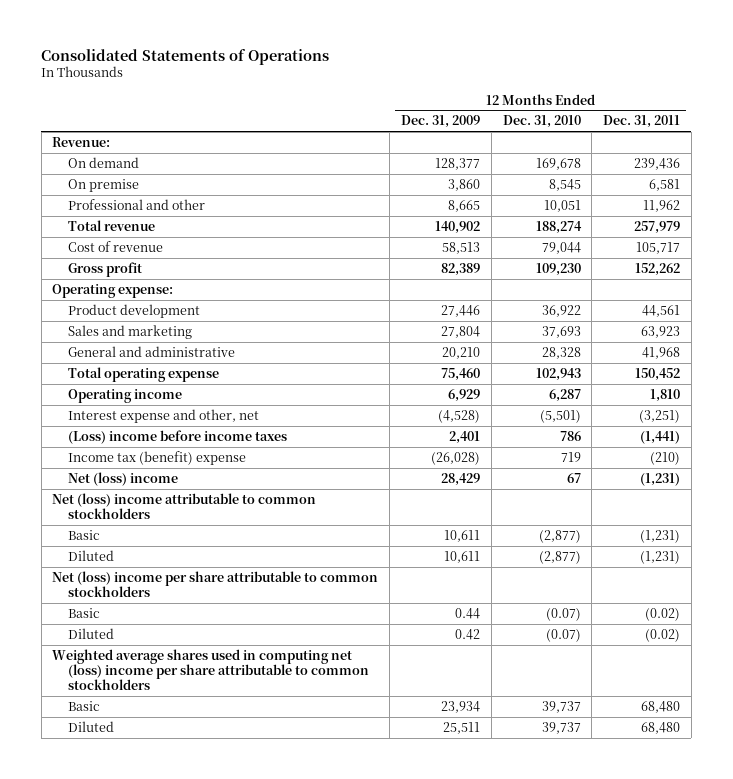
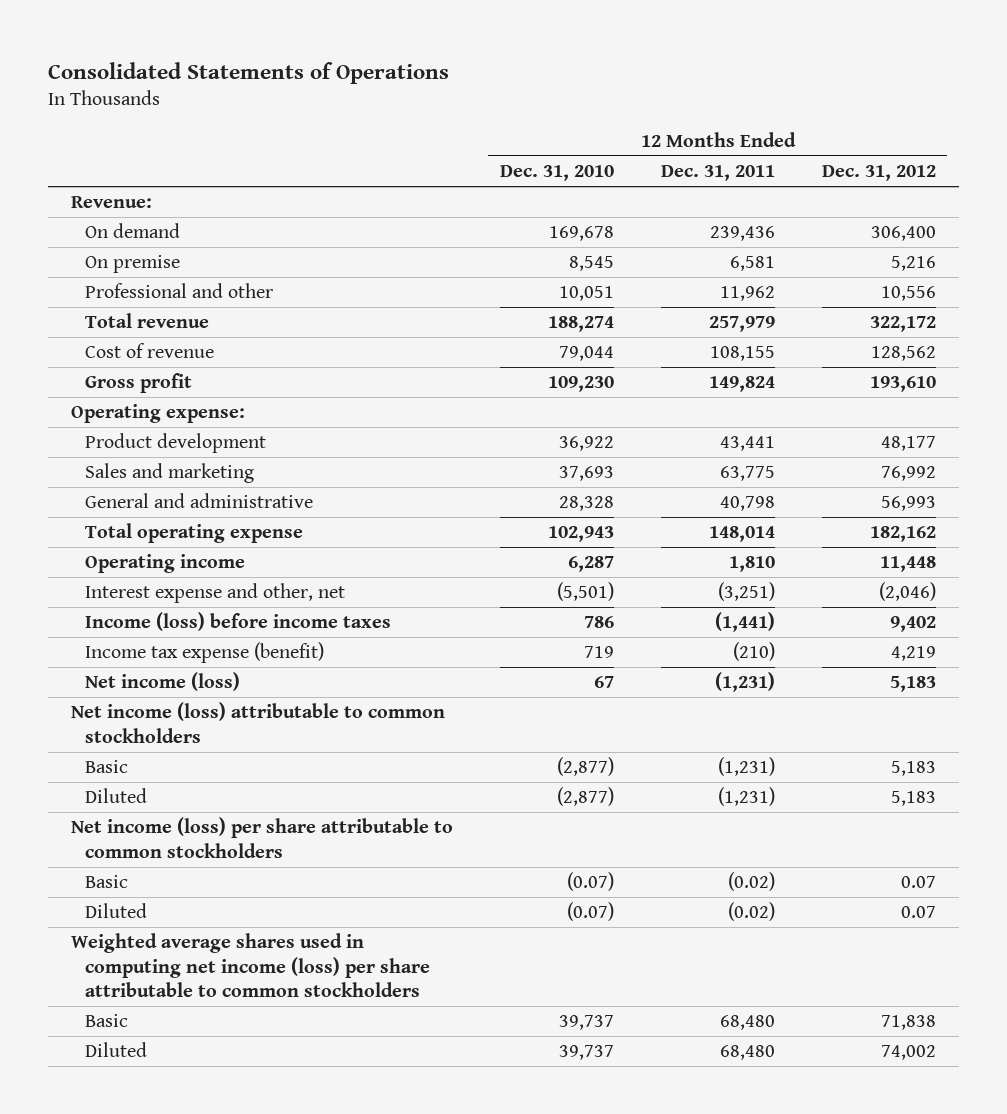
[401,115,481,129] Dec. 31, 2009 -> none
none -> [821,164,936,181] Dec. 31, 2012
[636,241,681,254] 105,717 -> [709,346,775,362] 108,155
[635,262,681,276] 152,262 -> [708,376,775,393] 149,824
[642,304,681,317] 44,561 -> [719,436,775,452] 43,441
[641,325,681,338] 63,923 -> [719,466,775,482] 63,775
[642,346,681,359] 41,968 -> [719,496,775,512] 40,798
[635,367,681,381] 150,452 -> [708,526,775,543] 148,014
[68,429,288,444] (Loss) income before income taxes -> [85,612,392,632] Income (loss) before income taxes
[68,450,247,465] Income tax (benefit) expense -> [85,642,325,664] Income tax expense (benefit)
[68,471,179,486] Net (loss) income -> [85,672,241,692] Net income (loss)
[52,492,317,520] Net (loss) income attributable to common stockholders -> [71,702,446,743] Net income (loss) attributable to common stockholders
[52,570,379,598] Net (loss) income per share attributable to common stockholders -> [71,817,454,858] Net income (loss) per share attributable to common stockholders
[52,648,370,691] Weighted average shares used in computing net (loss) income per share attributable to common stockholders -> [71,933,431,998] Weighted average shares used in computing net income (loss) per share attributable to common stockholders

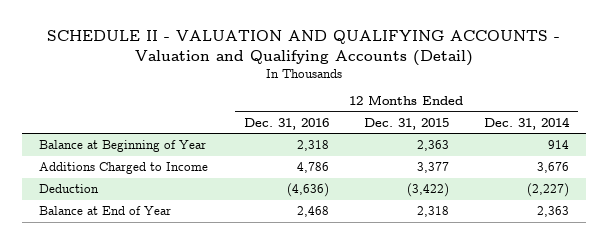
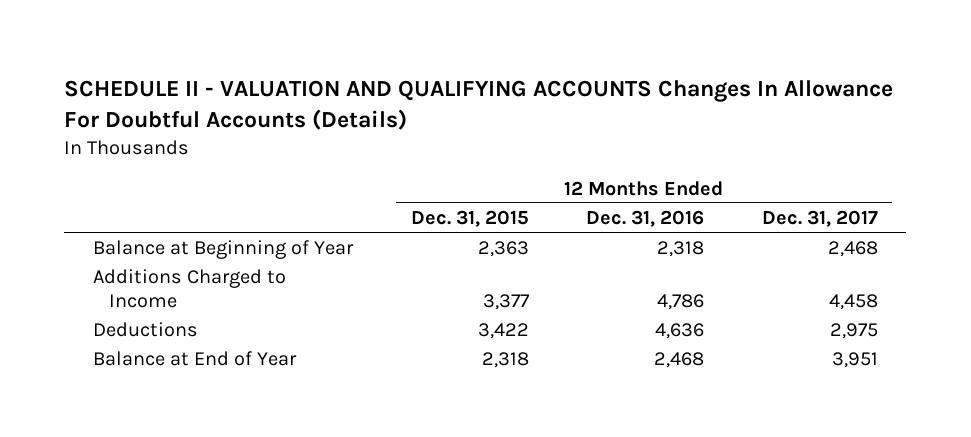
[47,30,561,66] SCHEDULE II - VALUATION AND QUALIFYING ACCOUNTS - Valuation and Qualifying Accounts (Detail) -> [64,79,894,130] SCHEDULE II - VALUATION AND QUALIFYING ACCOUNTS Changes In Allowance For Doubtful Accounts (Details)
[483,116,570,130] Dec. 31, 2014 -> none
none -> [761,209,878,227] Dec. 31, 2017
[39,184,100,194] Deduction -> [93,321,199,337] Deductions
[286,183,329,198] (4,636) -> [655,322,705,339] 4,636
[406,183,449,198] (3,422) -> [477,322,529,339] 3,422

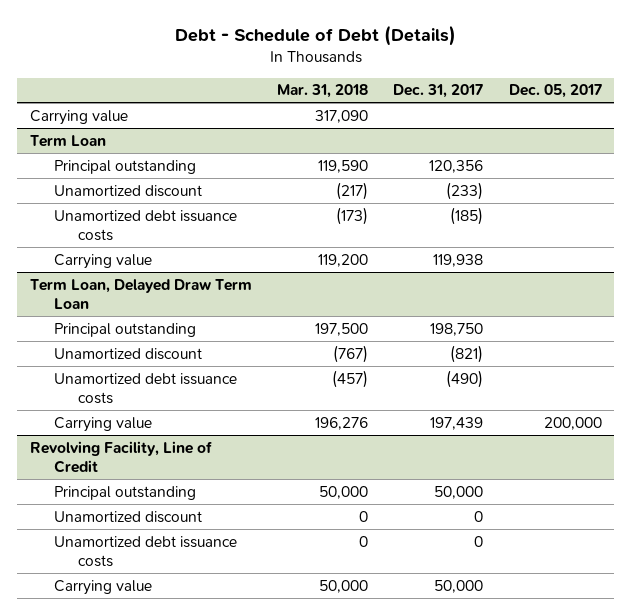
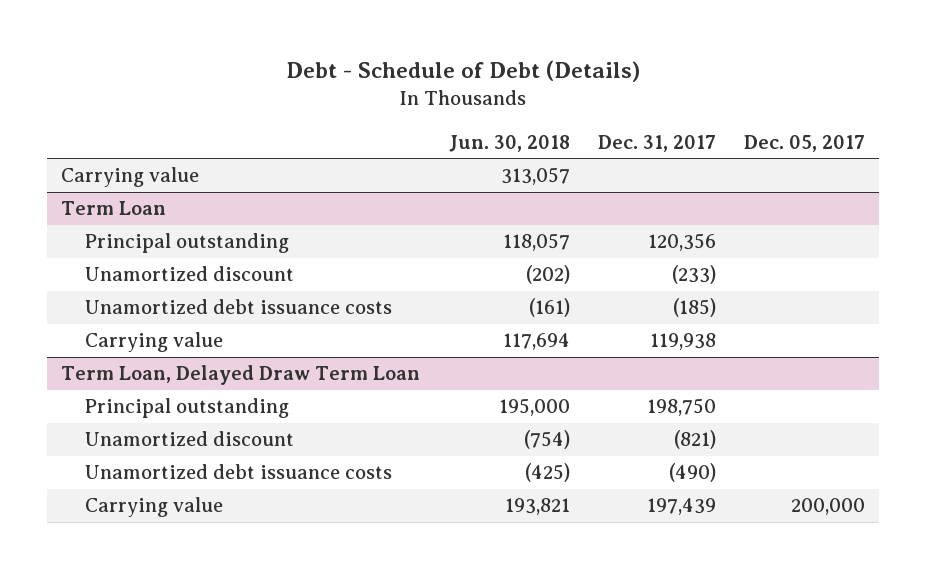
[276,84,368,99] Mar. 31, 2018 -> none
none -> [448,134,570,152] Jun. 30, 2018
[29,440,212,473] Revolving Facility, Line of Credit -> none
[53,485,196,500] Principal outstanding -> none
[53,510,202,523] Unamortized discount -> none
[53,535,237,567] Unamortized debt issuance costs -> none
[53,579,152,595] Carrying value -> none

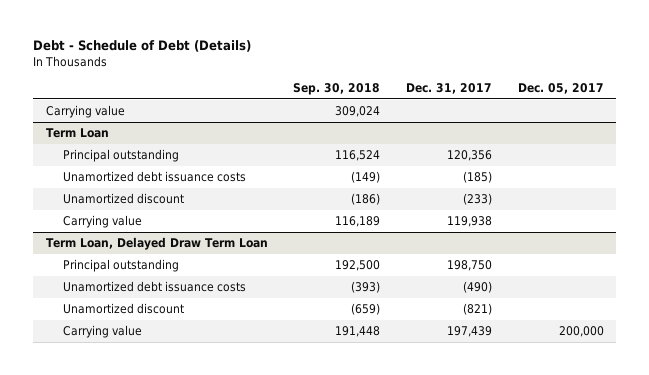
[448,134,570,152] Jun. 30, 2018 -> none
none -> [293,82,381,95] Sep. 30, 2018
[85,266,295,282] Unamortized discount -> [62,192,184,204] Unamortized discount
[85,431,295,447] Unamortized discount -> [62,302,184,314] Unamortized discount

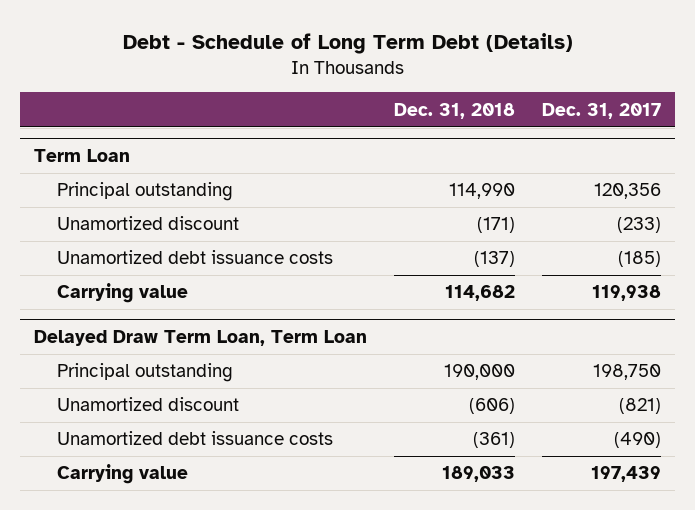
[32,40,251,53] Debt - Schedule of Debt (Details) -> [122,32,573,54] Debt - Schedule of Long Term Debt (Details)
[293,82,381,95] Sep. 30, 2018 -> none
[517,82,604,94] Dec. 05, 2017 -> none
none -> [394,102,516,119] Dec. 31, 2018
[45,104,125,118] Carrying value -> none
[62,170,246,182] Unamortized debt issuance costs -> [56,250,333,265] Unamortized debt issuance costs
[45,236,268,250] Term Loan, Delayed Draw Term Loan -> [33,330,367,347] Delayed Draw Term Loan, Term Loan
[62,280,246,292] Unamortized debt issuance costs -> none
none -> [56,431,333,446] Unamortized debt issuance costs

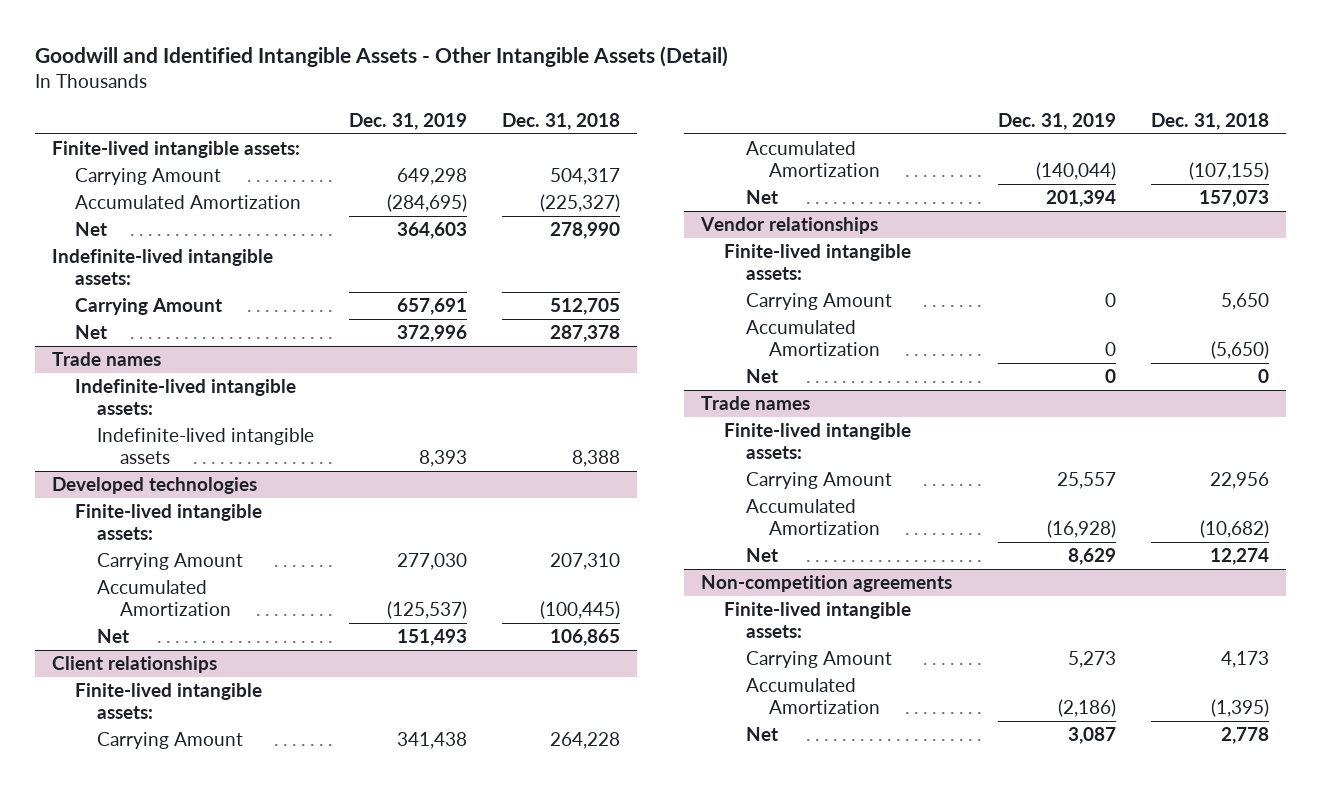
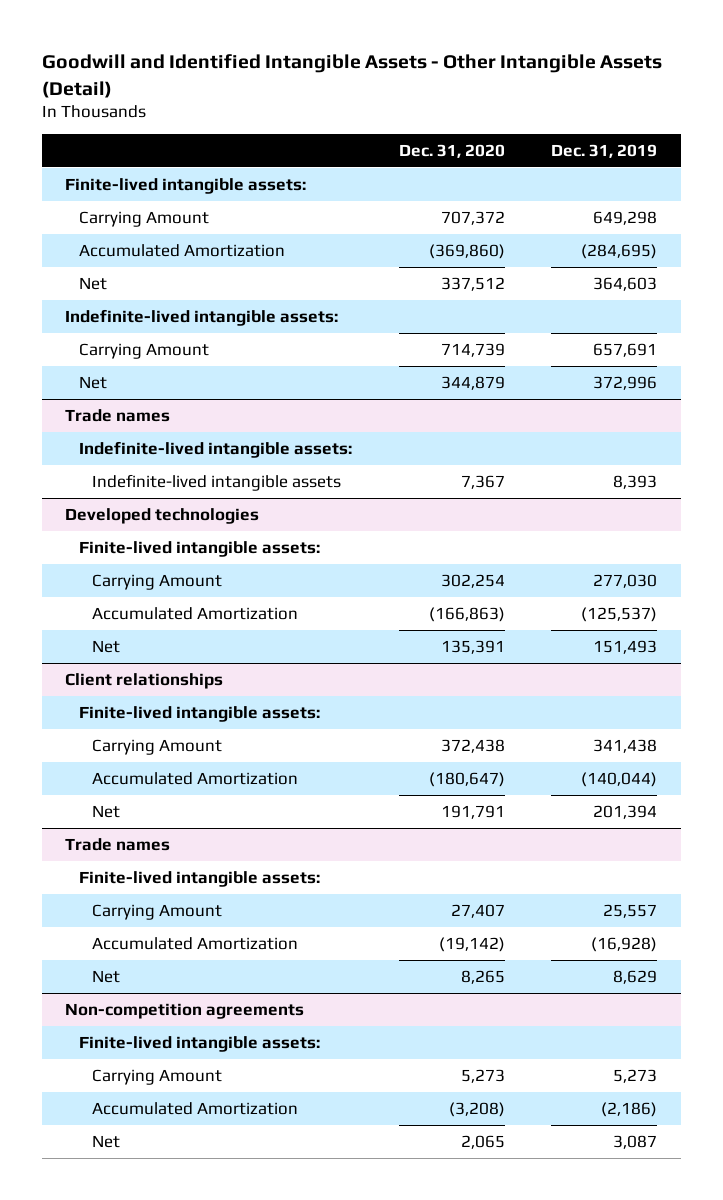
[502,112,621,130] Dec. 31, 2018 -> none
none -> [398,144,505,159] Dec. 31, 2020
[699,217,878,235] Vendor relationships -> none
[723,244,911,281] Finite-lived intangible assets: -> none
[746,293,893,311] Carrying Amount -> none
[746,320,880,357] Accumulated Amortization -> none
[746,369,779,384] Net -> none

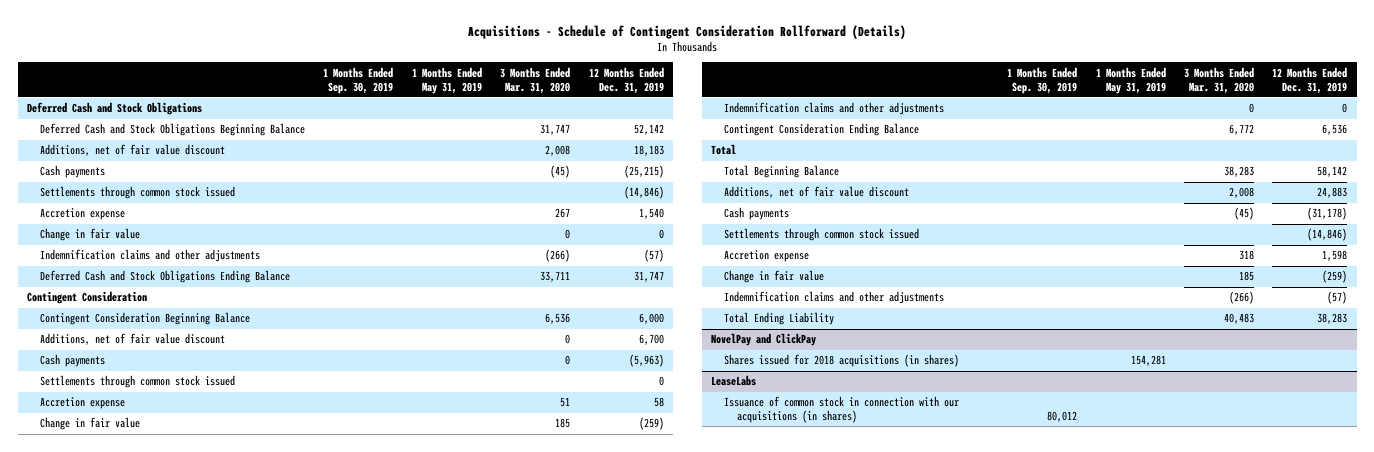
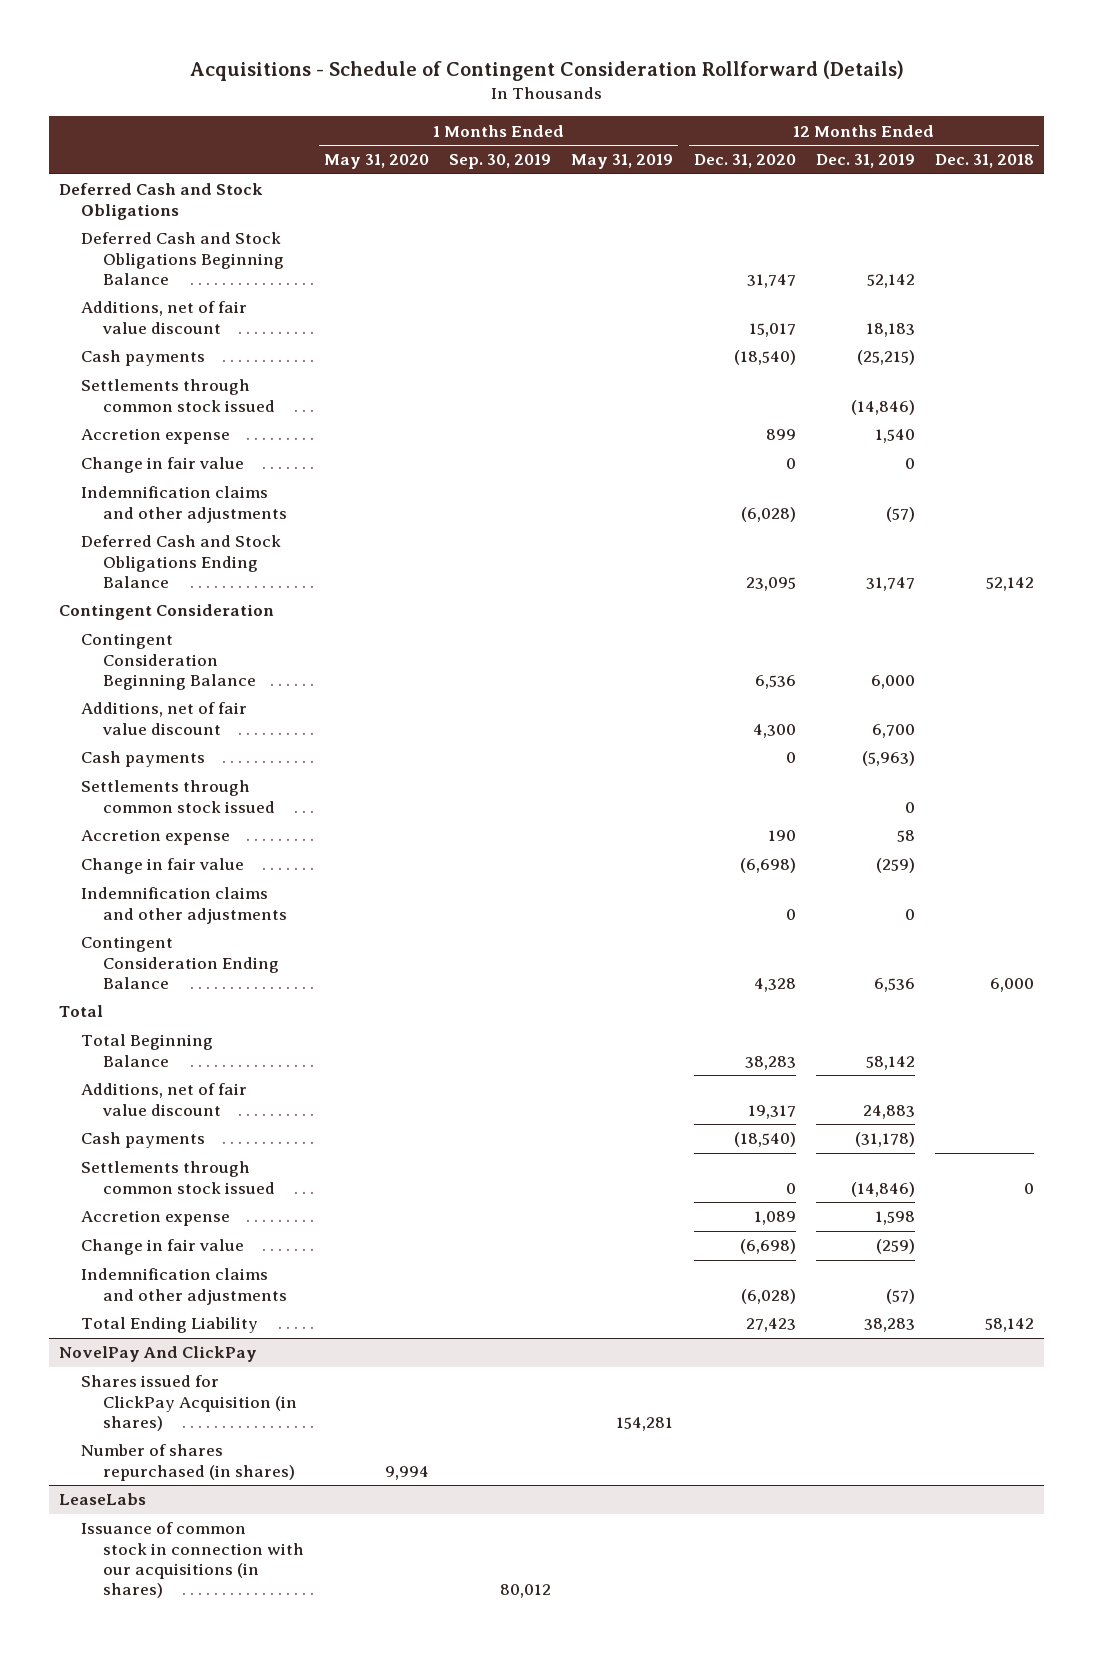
[500,66,571,94] 3 Months Ended Mar. 31, 2020 -> none
none -> [324,154,430,170] May 31, 2020
none -> [693,154,796,169] Dec. 31, 2020
none -> [934,154,1034,169] Dec. 31, 2018
[710,333,816,347] NovelPay and ClickPay -> [59,1346,258,1363] NovelPay And ClickPay
[723,354,959,368] Shares issued for 2018 acquisitions (in shares) -> [81,1375,298,1431] Shares issued for ClickPay Acquisition (in shares)
none -> [81,1444,296,1481] Number of shares repurchased (in shares)

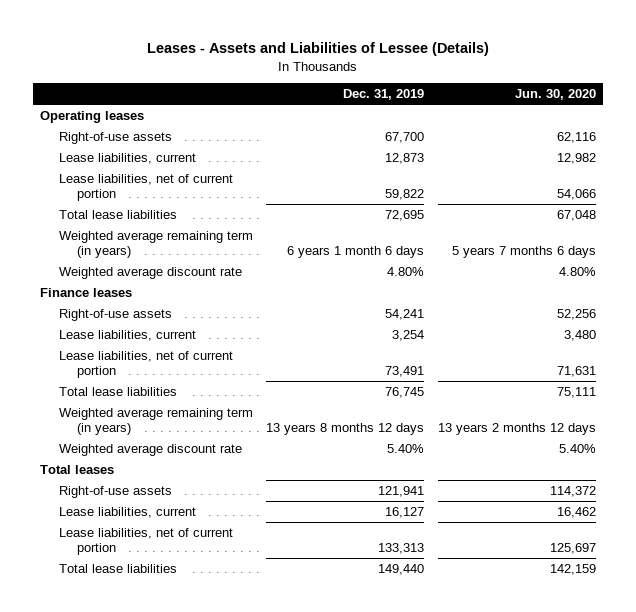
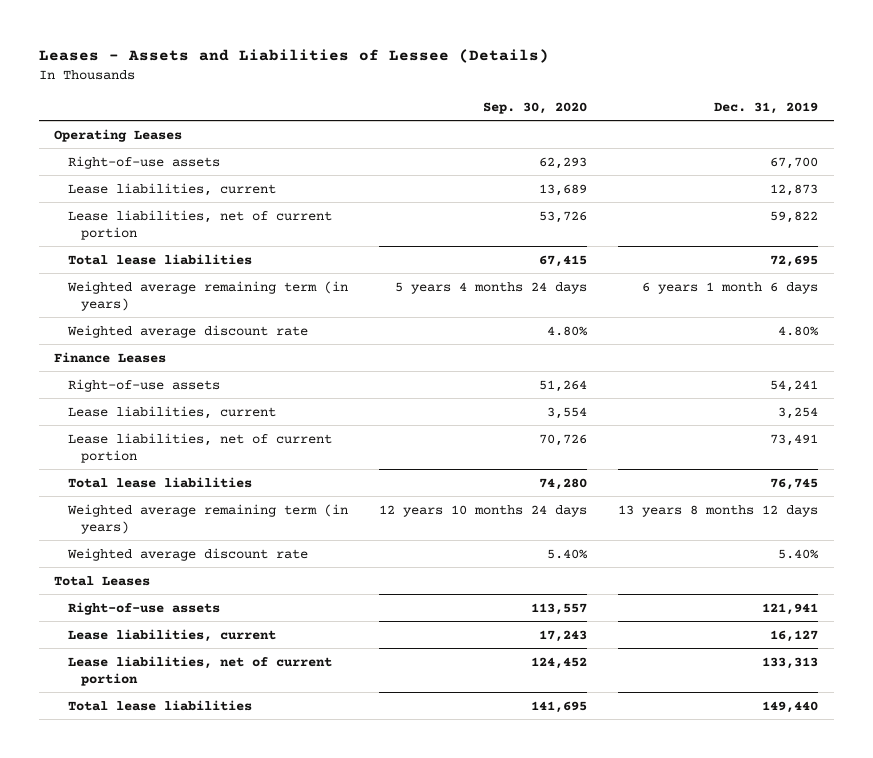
[515,89,597,101] Jun. 30, 2020 -> none
none -> [483,101,588,114] Sep. 30, 2020
[40,110,145,123] Operating leases -> [54,128,183,142] Operating Leases
[40,287,133,297] Finance leases -> [54,351,167,363] Finance Leases
[40,464,115,474] Total leases -> [54,575,151,586] Total Leases

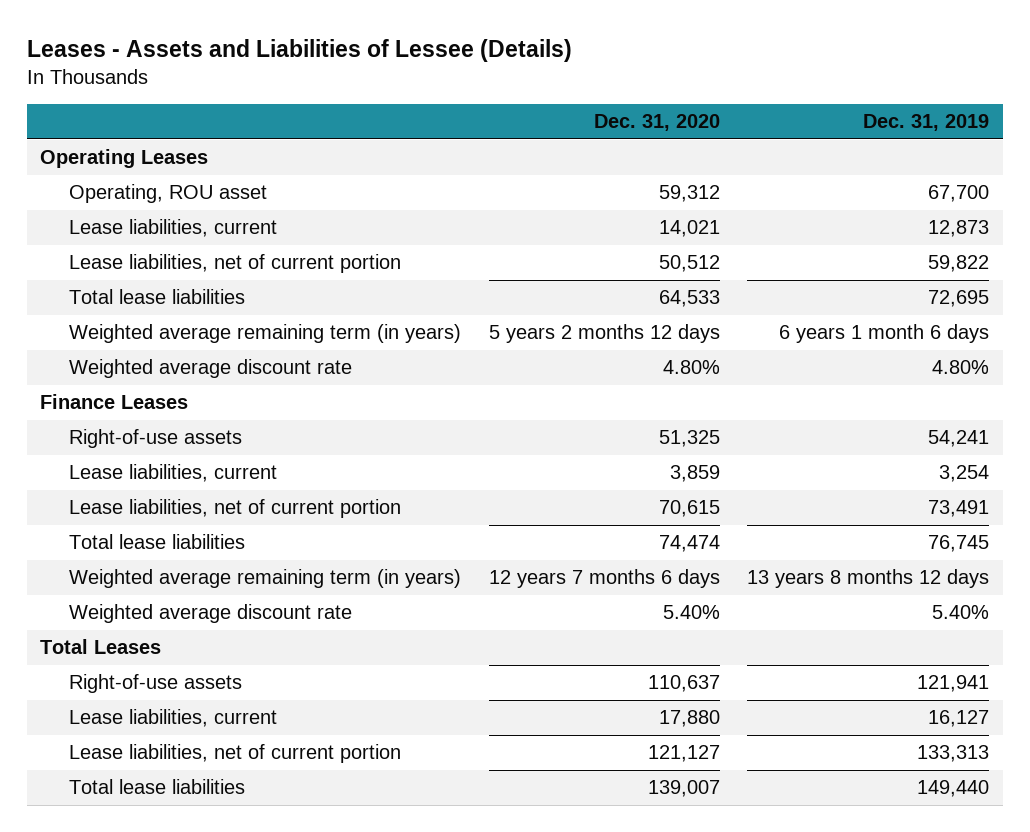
[483,101,588,114] Sep. 30, 2020 -> none
none -> [593,114,720,132] Dec. 31, 2020
[67,155,220,169] Right-of-use assets -> [69,184,268,204] Operating, ROU asset

